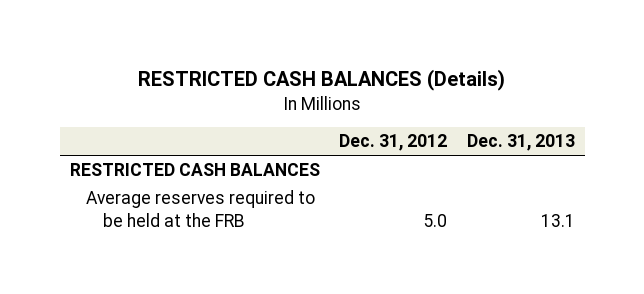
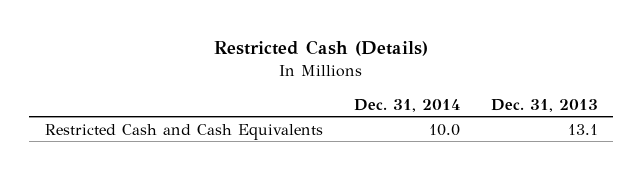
[138,69,506,92] RESTRICTED CASH BALANCES (Details) -> [214,40,429,57] Restricted Cash (Details)
[339,134,448,152] Dec. 31, 2012 -> none
none -> [353,98,460,112] Dec. 31, 2014
[69,163,320,177] RESTRICTED CASH BALANCES -> none
[86,190,316,227] Average reserves required to be held at the FRB -> [44,123,323,140] Restricted Cash and Cash Equivalents

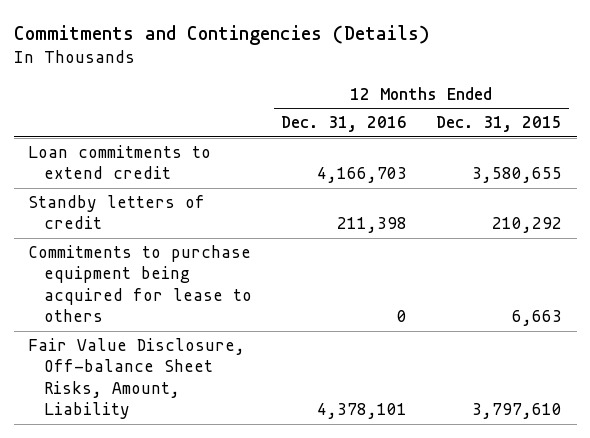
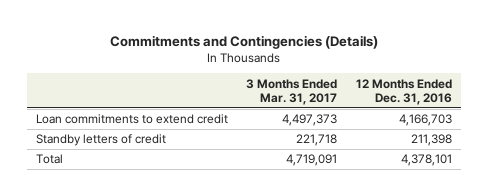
[435,116,562,133] Dec. 31, 2015 -> none
none -> [246,78,338,105] 3 Months Ended Mar. 31, 2017
[28,245,252,323] Commitments to purchase equipment being acquired for lease to others -> none
[28,338,246,420] Fair Value Disclosure, Off-balance Sheet Risks, Amount, Liability -> [36,154,64,165] Total

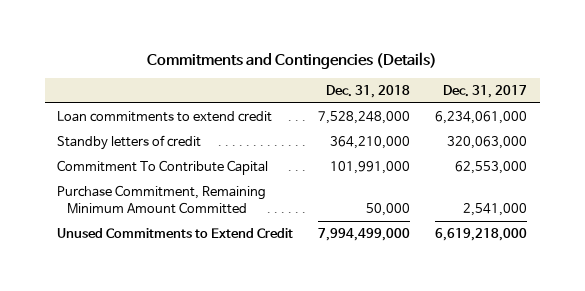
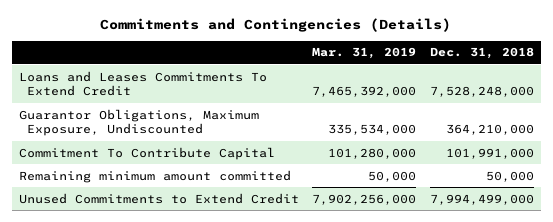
[443,85,528,99] Dec. 31, 2017 -> none
none -> [312,47,417,60] Mar. 31, 2019
[57,111,273,123] Loan commitments to extend credit -> [18,70,267,97] Loans and Leases Commitments To Extend Credit
[57,135,202,151] Standby letters of credit -> [18,108,259,137] Guarantor Obligations, Maximum Exposure, Undiscounted
[57,185,267,214] Purchase Commitment, Remaining Minimum Amount Committed -> [18,169,291,183] Remaining minimum amount committed

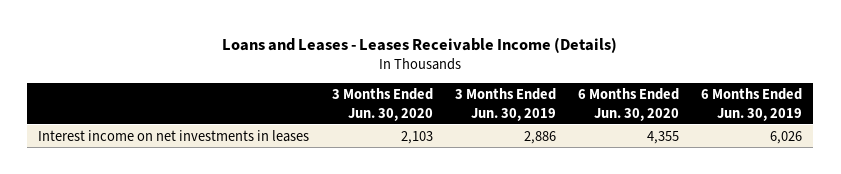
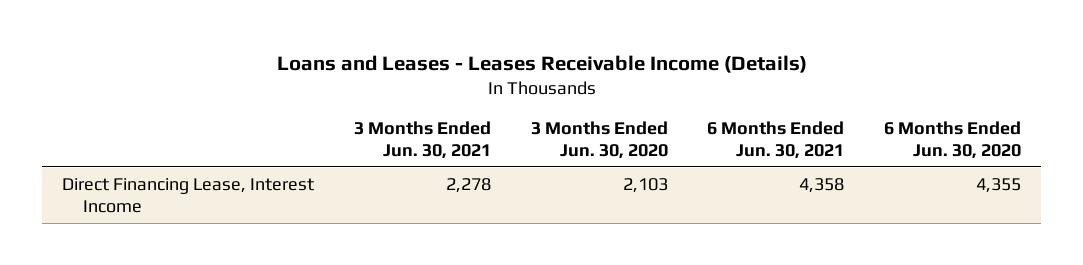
[454,88,556,121] 3 Months Ended Jun. 30, 2019 -> none
[701,88,803,121] 6 Months Ended Jun. 30, 2019 -> none
none -> [353,121,491,160] 3 Months Ended Jun. 30, 2021
none -> [707,121,845,160] 6 Months Ended Jun. 30, 2021
[38,129,310,142] Interest income on net investments in leases -> [61,178,314,214] Direct Financing Lease, Interest Income

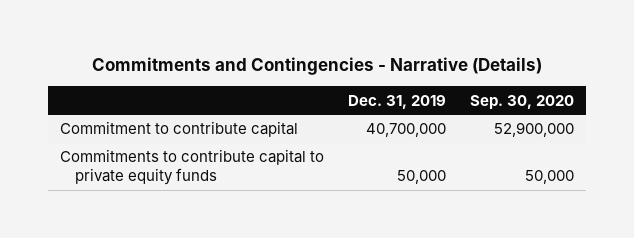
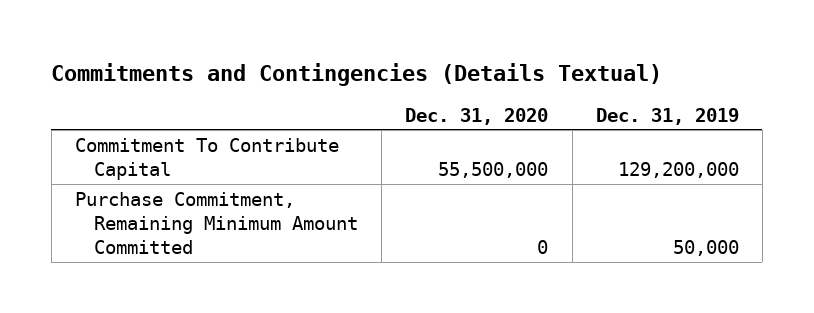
[92,57,543,76] Commitments and Contingencies - Narrative (Details) -> [51,62,663,86] Commitments and Contingencies (Details Textual)
[469,94,574,109] Sep. 30, 2020 -> none
none -> [405,107,549,125] Dec. 31, 2020
[60,121,299,138] Commitment to contribute capital -> [74,137,339,180] Commitment To Contribute Capital
[366,123,447,138] 40,700,000 -> [617,161,739,178] 129,200,000
[60,149,325,186] Commitments to contribute capital to private equity funds -> [74,191,359,254] Purchase Commitment, Remaining Minimum Amount Committed

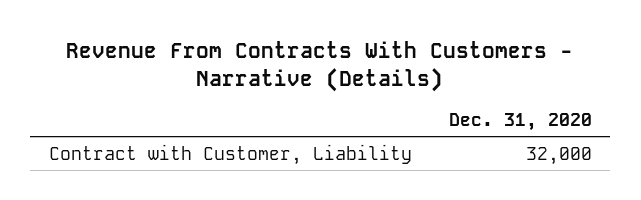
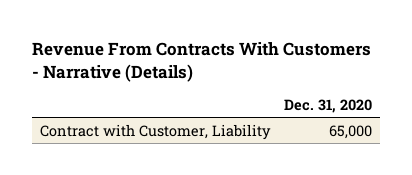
[525,146,592,165] 32,000 -> [329,124,373,139] 65,000

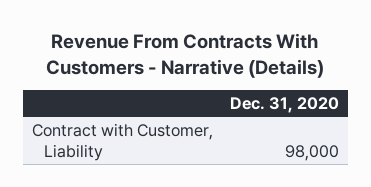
[329,124,373,139] 65,000 -> [285,144,340,161] 98,000

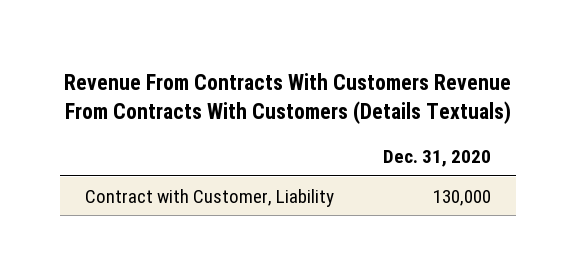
[46,33,325,78] Revenue From Contracts With Customers - Narrative (Details) -> [63,72,511,124] Revenue From Contracts With Customers Revenue From Contracts With Customers (Details Textuals)
[285,144,340,161] 98,000 -> [432,189,491,206] 130,000

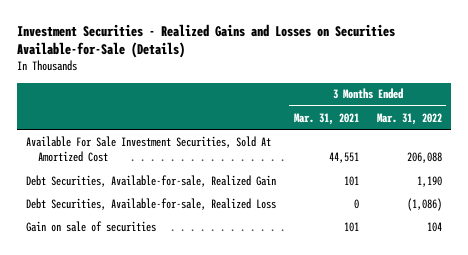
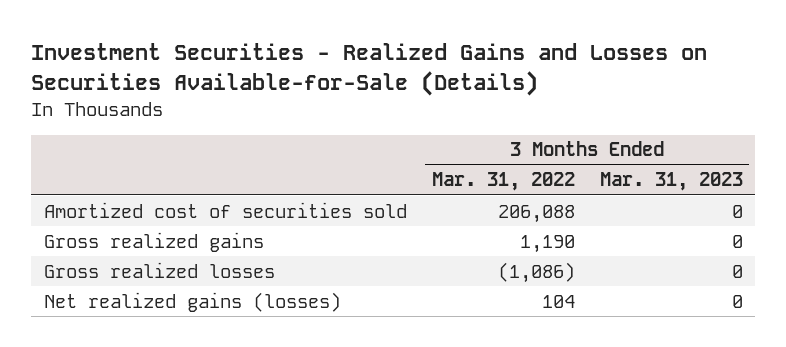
[293,112,359,125] Mar. 31, 2021 -> none
none -> [599,172,743,192] Mar. 31, 2023
[25,135,271,163] Available For Sale Investment Securities, Sold At Amortized Cost -> [43,201,407,218] Amortized cost of securities sold
[25,174,276,187] Debt Securities, Available-for-sale, Realized Gain -> [43,231,264,252] Gross realized gains
[25,197,276,210] Debt Securities, Available-for-sale, Realized Loss -> [43,261,275,278] Gross realized losses
[25,220,156,232] Gain on sale of securities -> [43,291,341,312] Net realized gains (losses)

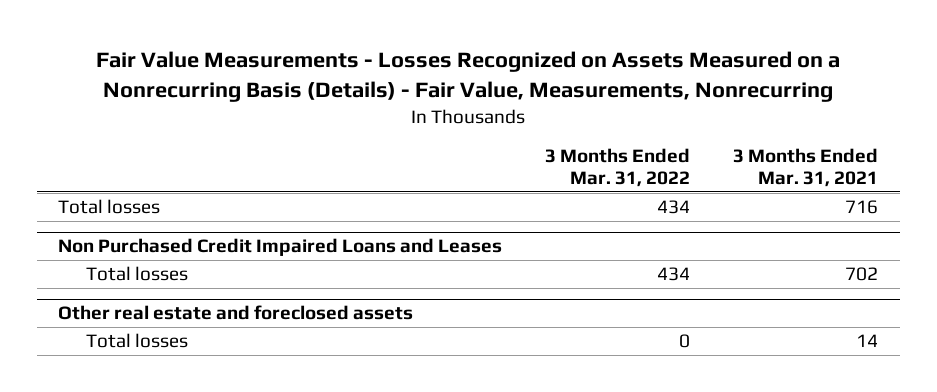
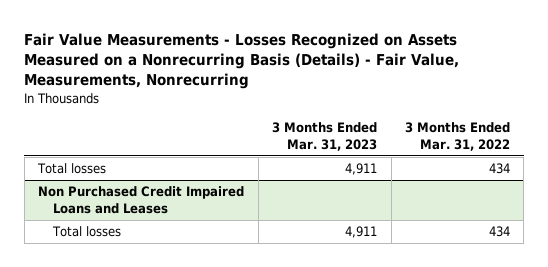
[733,147,879,188] 3 Months Ended Mar. 31, 2021 -> none
none -> [272,122,378,151] 3 Months Ended Mar. 31, 2023
[58,305,414,321] Other real estate and foreclosed assets -> none
[86,333,189,349] Total losses -> none

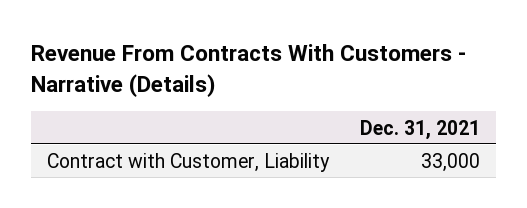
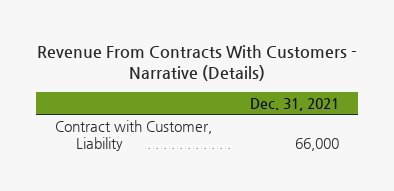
[421,153,481,173] 33,000 -> [295,138,340,152] 66,000

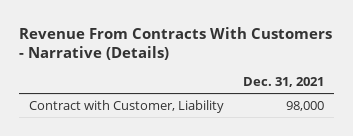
[295,138,340,152] 66,000 -> [285,100,324,111] 98,000

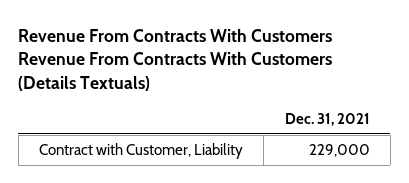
[19,26,333,61] Revenue From Contracts With Customers - Narrative (Details) -> [18,28,333,91] Revenue From Contracts With Customers Revenue From Contracts With Customers (Details Textuals)
[285,100,324,111] 98,000 -> [308,144,370,158] 229,000

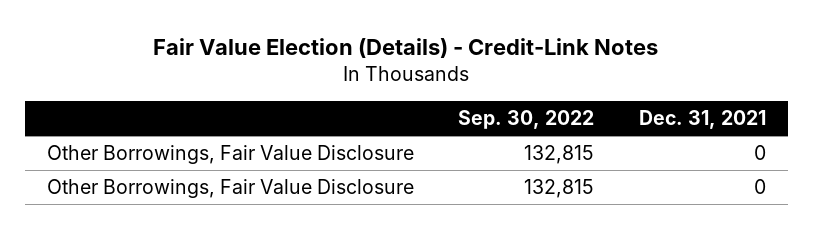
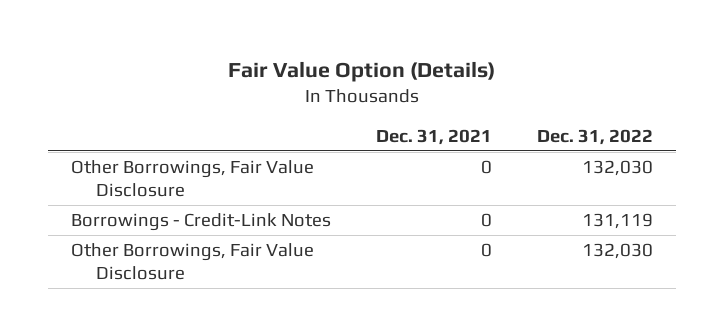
[153,38,659,59] Fair Value Election (Details) - Credit-Link Notes -> [227,61,495,83] Fair Value Option (Details)
[458,109,595,129] Sep. 30, 2022 -> none
none -> [537,129,654,146] Dec. 31, 2022
none -> [70,212,331,231] Borrowings - Credit-Link Notes

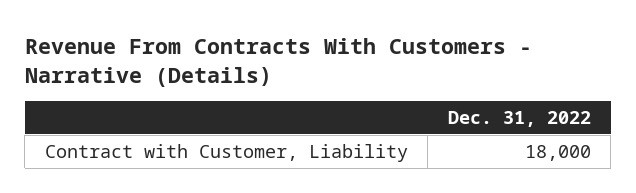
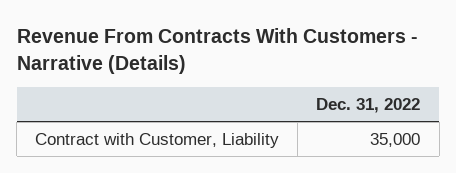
[524,144,591,161] 18,000 -> [370,133,421,148] 35,000

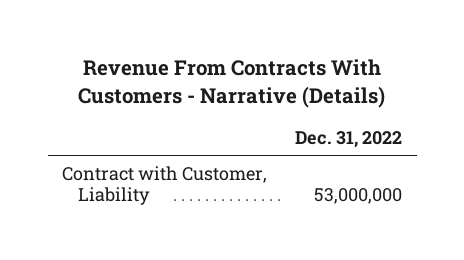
[370,133,421,148] 35,000 -> [314,188,403,205] 53,000,000

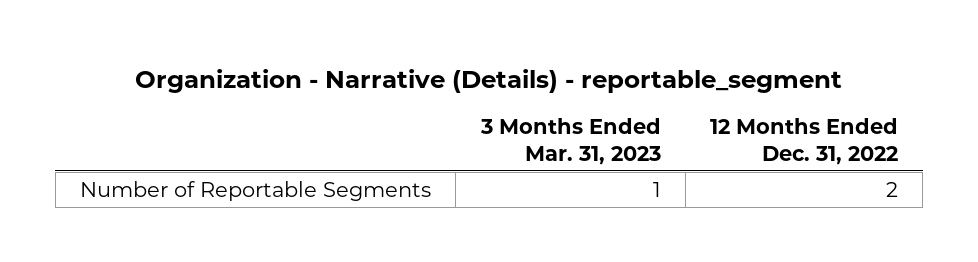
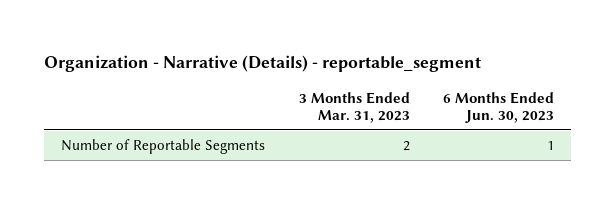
[709,118,898,165] 12 Months Ended Dec. 31, 2022 -> none
none -> [443,91,555,124] 6 Months Ended Jun. 30, 2023
[652,181,661,197] 1 -> [402,141,410,152] 2

